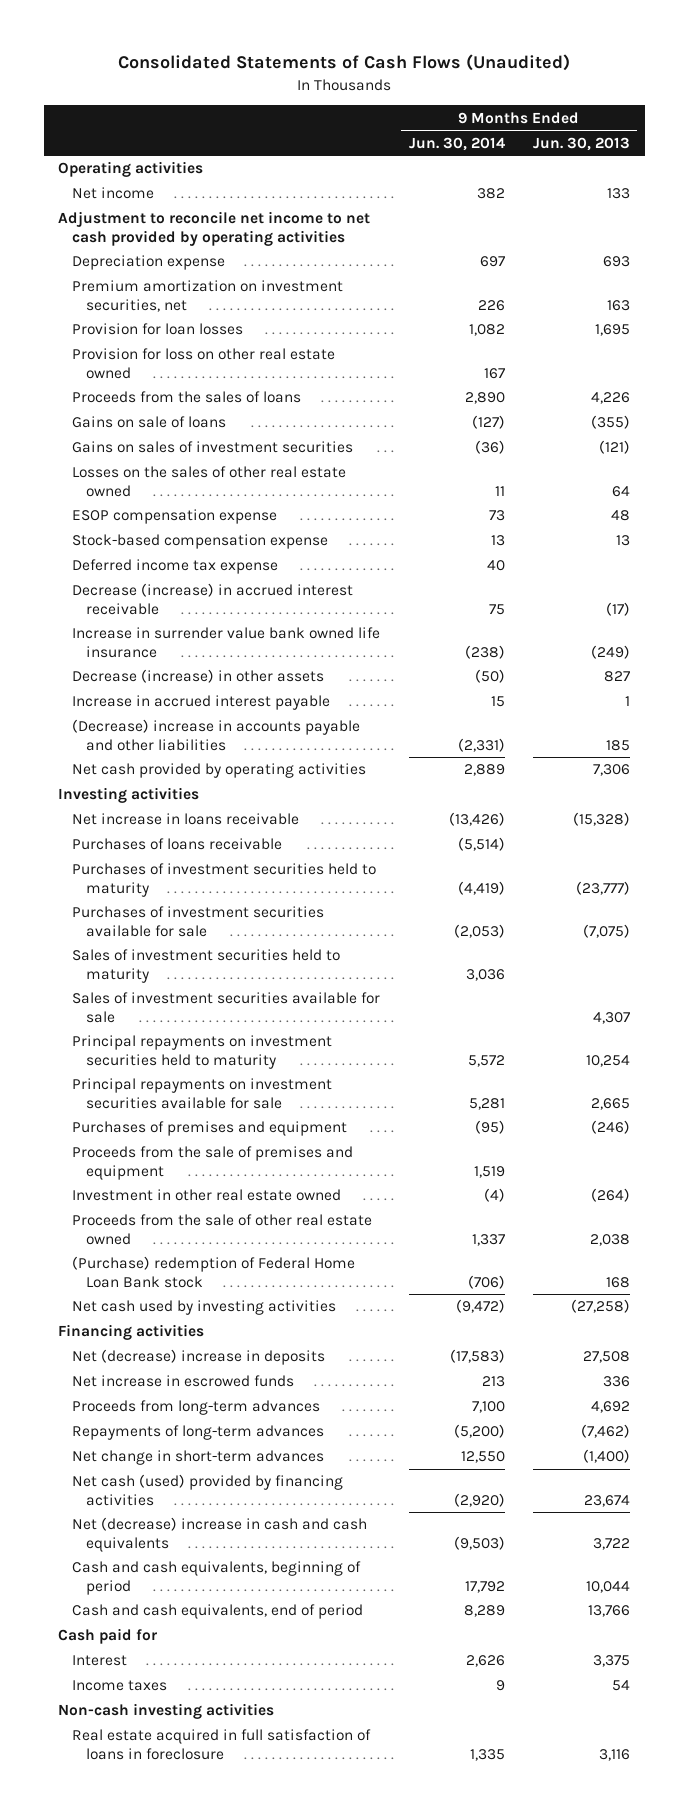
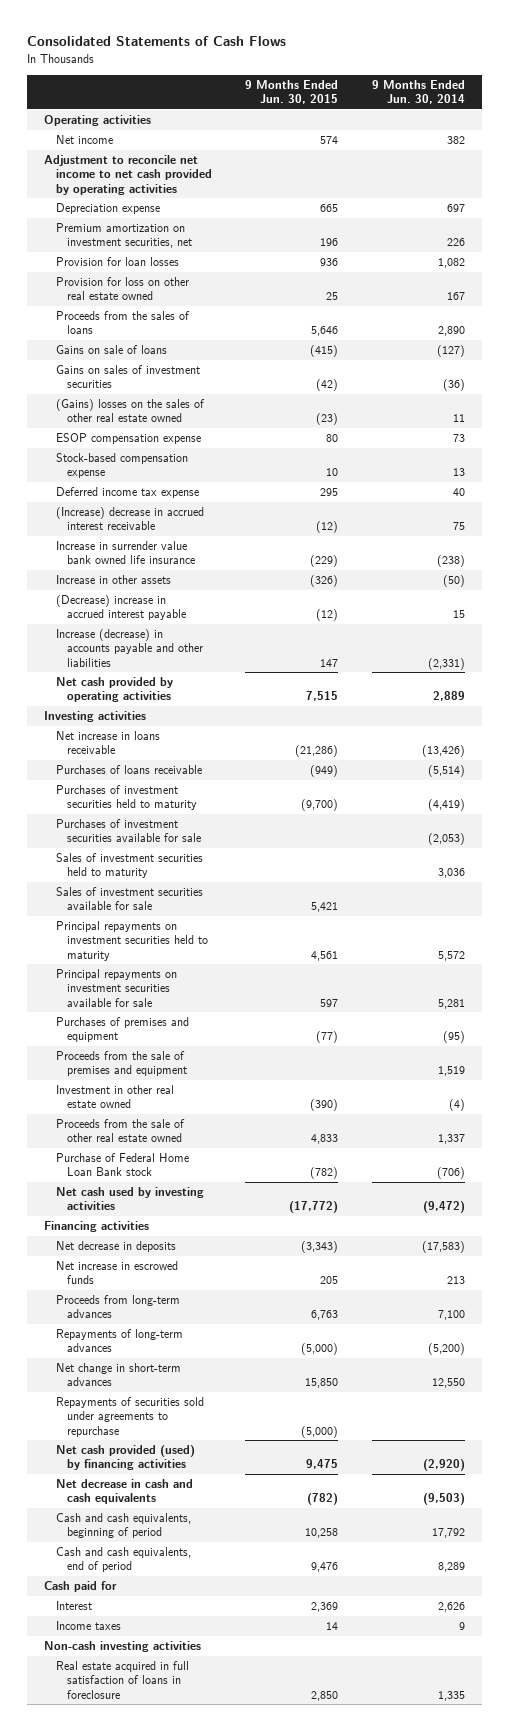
[118,54,571,72] Consolidated Statements of Cash Flows (Unaudited) -> [27,36,287,47] Consolidated Statements of Cash Flows
[533,136,631,151] Jun. 30, 2013 -> none
none -> [245,79,339,105] 9 Months Ended Jun. 30, 2015
[71,466,346,498] Losses on the sales of other real estate owned -> [55,399,205,423] (Gains) losses on the sales of other real estate owned
[71,583,353,616] Decrease (increase) in accrued interest receivable -> [55,507,204,531] (Increase) decrease in accrued interest receivable
[71,669,324,684] Decrease (increase) in other assets -> [55,575,171,585] Increase in other assets
[71,695,330,711] Increase in accrued interest payable -> [55,595,187,621] (Decrease) increase in accrued interest payable
[71,719,360,752] (Decrease) increase in accounts payable and other liabilities -> [55,629,204,667] Increase (decrease) in accounts payable and other liabilities
[71,1256,355,1289] (Purchase) redemption of Federal Home Loan Bank stock -> [55,1153,189,1177] Purchase of Federal Home Loan Bank stock
[71,1349,325,1366] Net (decrease) increase in deposits -> [55,1241,176,1253] Net decrease in deposits
none -> [55,1397,204,1437] Repayments of securities sold under agreements to repurchase
[71,1474,343,1507] Net cash (used) provided by financing activities -> [55,1445,195,1471] Net cash provided (used) by financing activities
[71,1517,367,1553] Net (decrease) increase in cash and cash equivalents -> [55,1479,193,1505] Net decrease in cash and cash equivalents

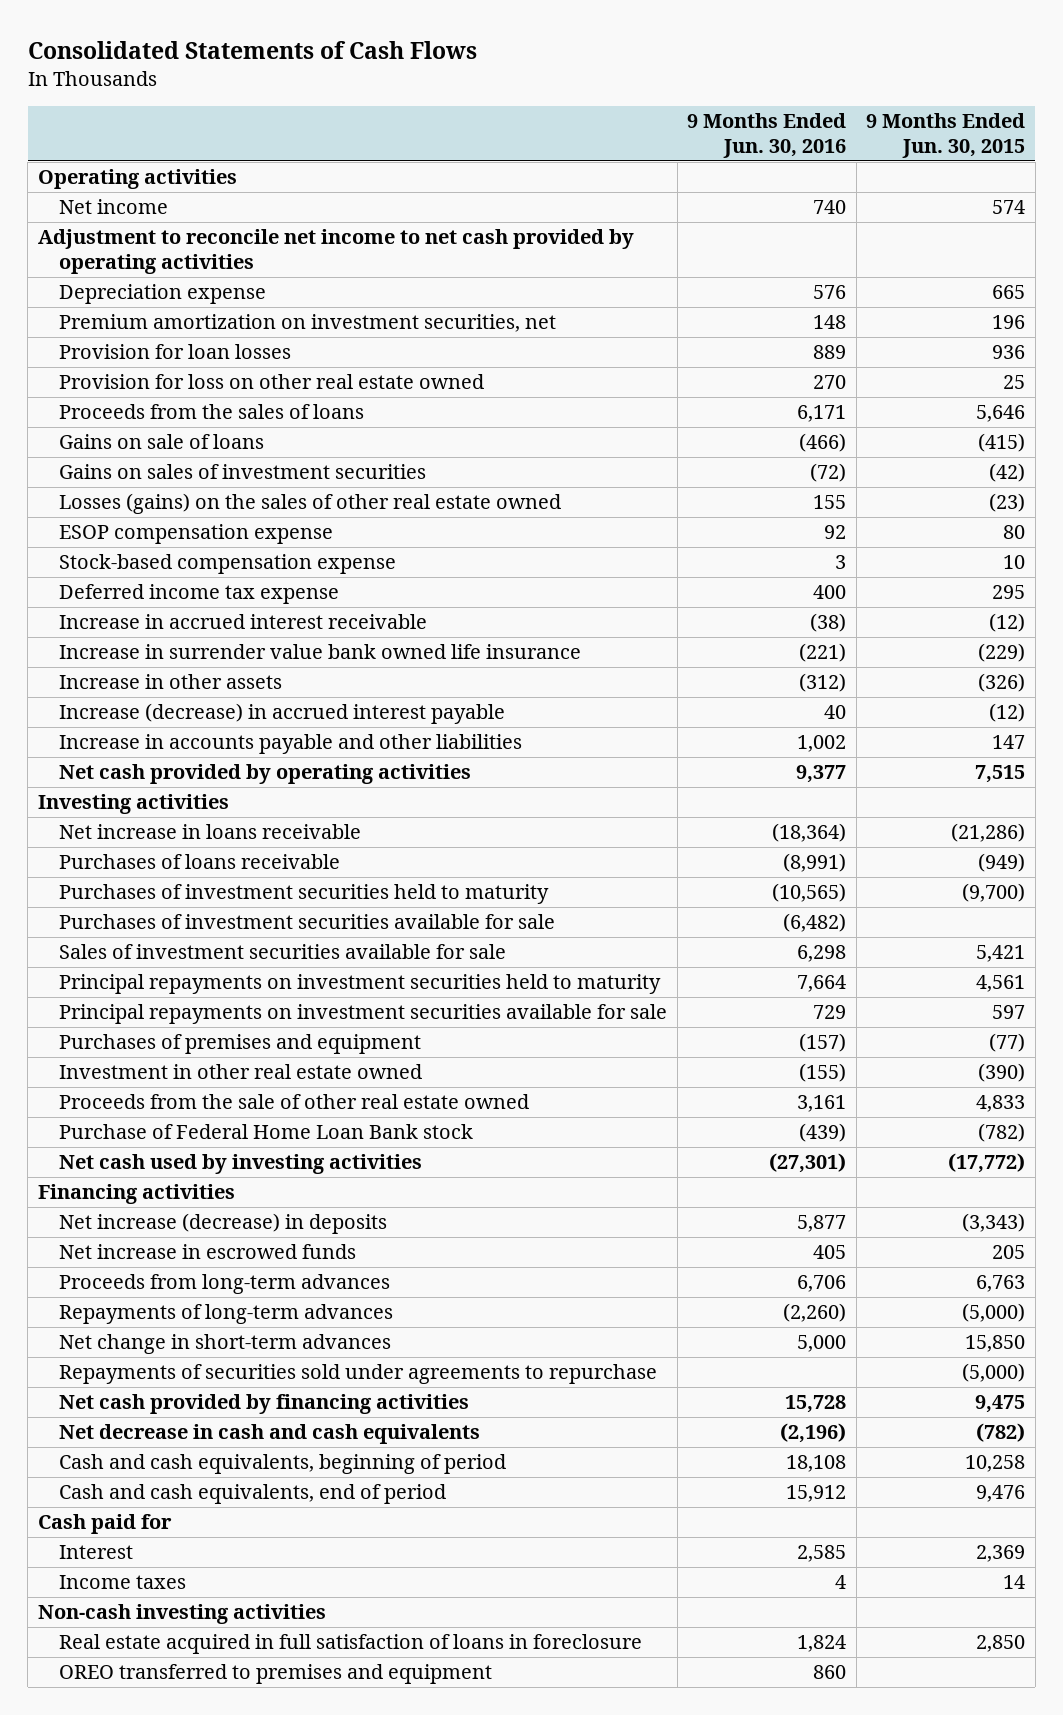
[372,79,466,105] 9 Months Ended Jun. 30, 2014 -> none
none -> [687,113,847,158] 9 Months Ended Jun. 30, 2016
[55,399,205,423] (Gains) losses on the sales of other real estate owned -> [58,493,561,515] Losses (gains) on the sales of other real estate owned
[55,507,204,531] (Increase) decrease in accrued interest receivable -> [58,614,427,630] Increase in accrued interest receivable
[55,595,187,621] (Decrease) increase in accrued interest payable -> [58,703,505,725] Increase (decrease) in accrued interest payable
[55,629,204,667] Increase (decrease) in accounts payable and other liabilities -> [58,734,522,755] Increase in accounts payable and other liabilities
[55,853,203,879] Sales of investment securities held to maturity -> none
[55,1051,188,1077] Proceeds from the sale of premises and equipment -> none
[55,1241,176,1253] Net decrease in deposits -> [58,1213,387,1235] Net increase (decrease) in deposits
[55,1445,195,1471] Net cash provided (used) by financing activities -> [58,1394,469,1415] Net cash provided by financing activities
none -> [58,1664,492,1685] OREO transferred to premises and equipment

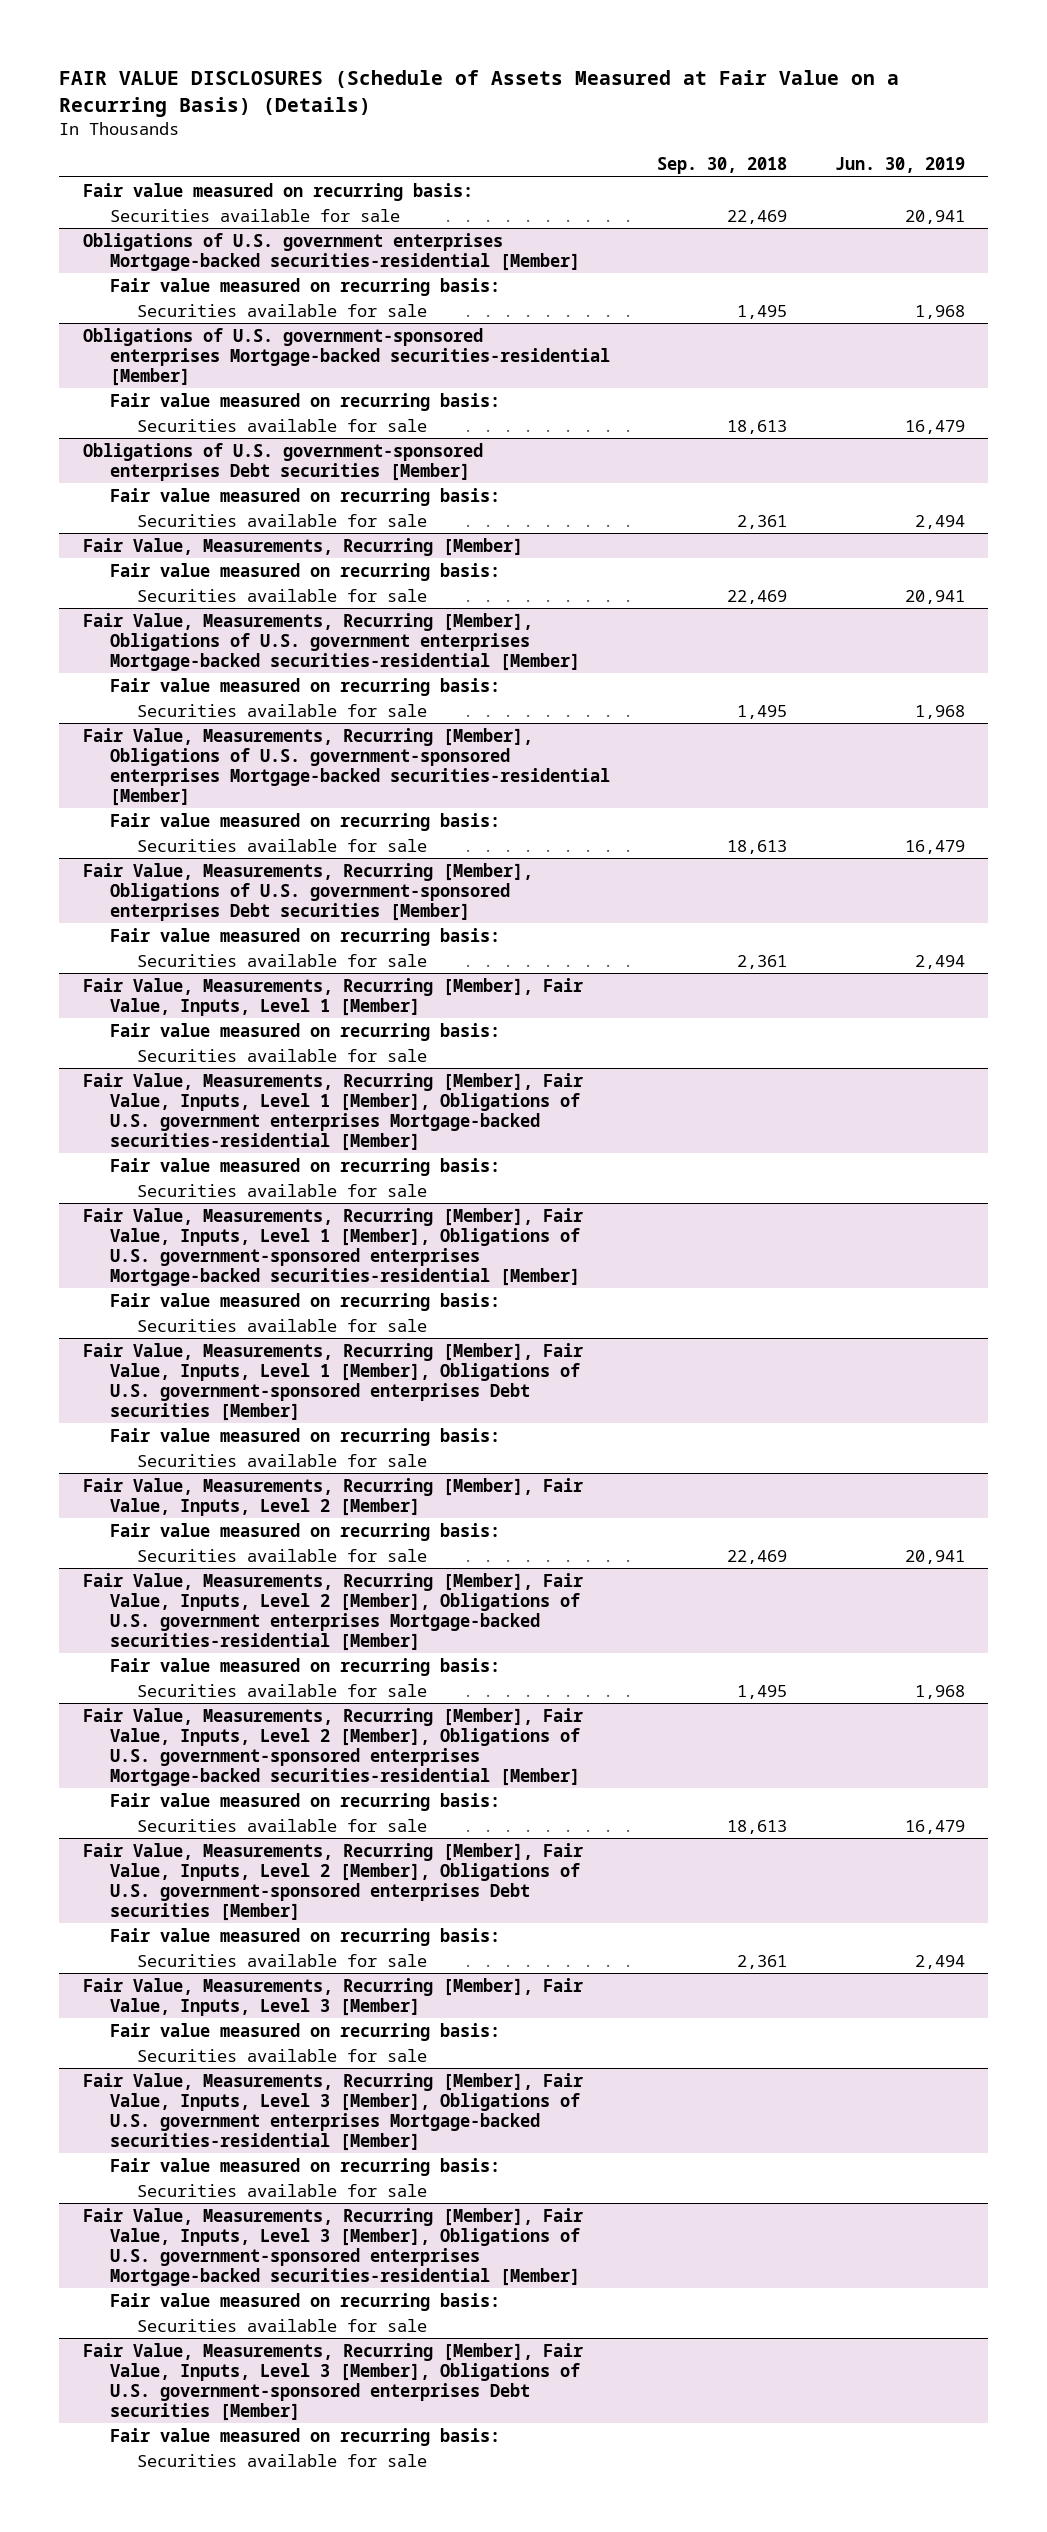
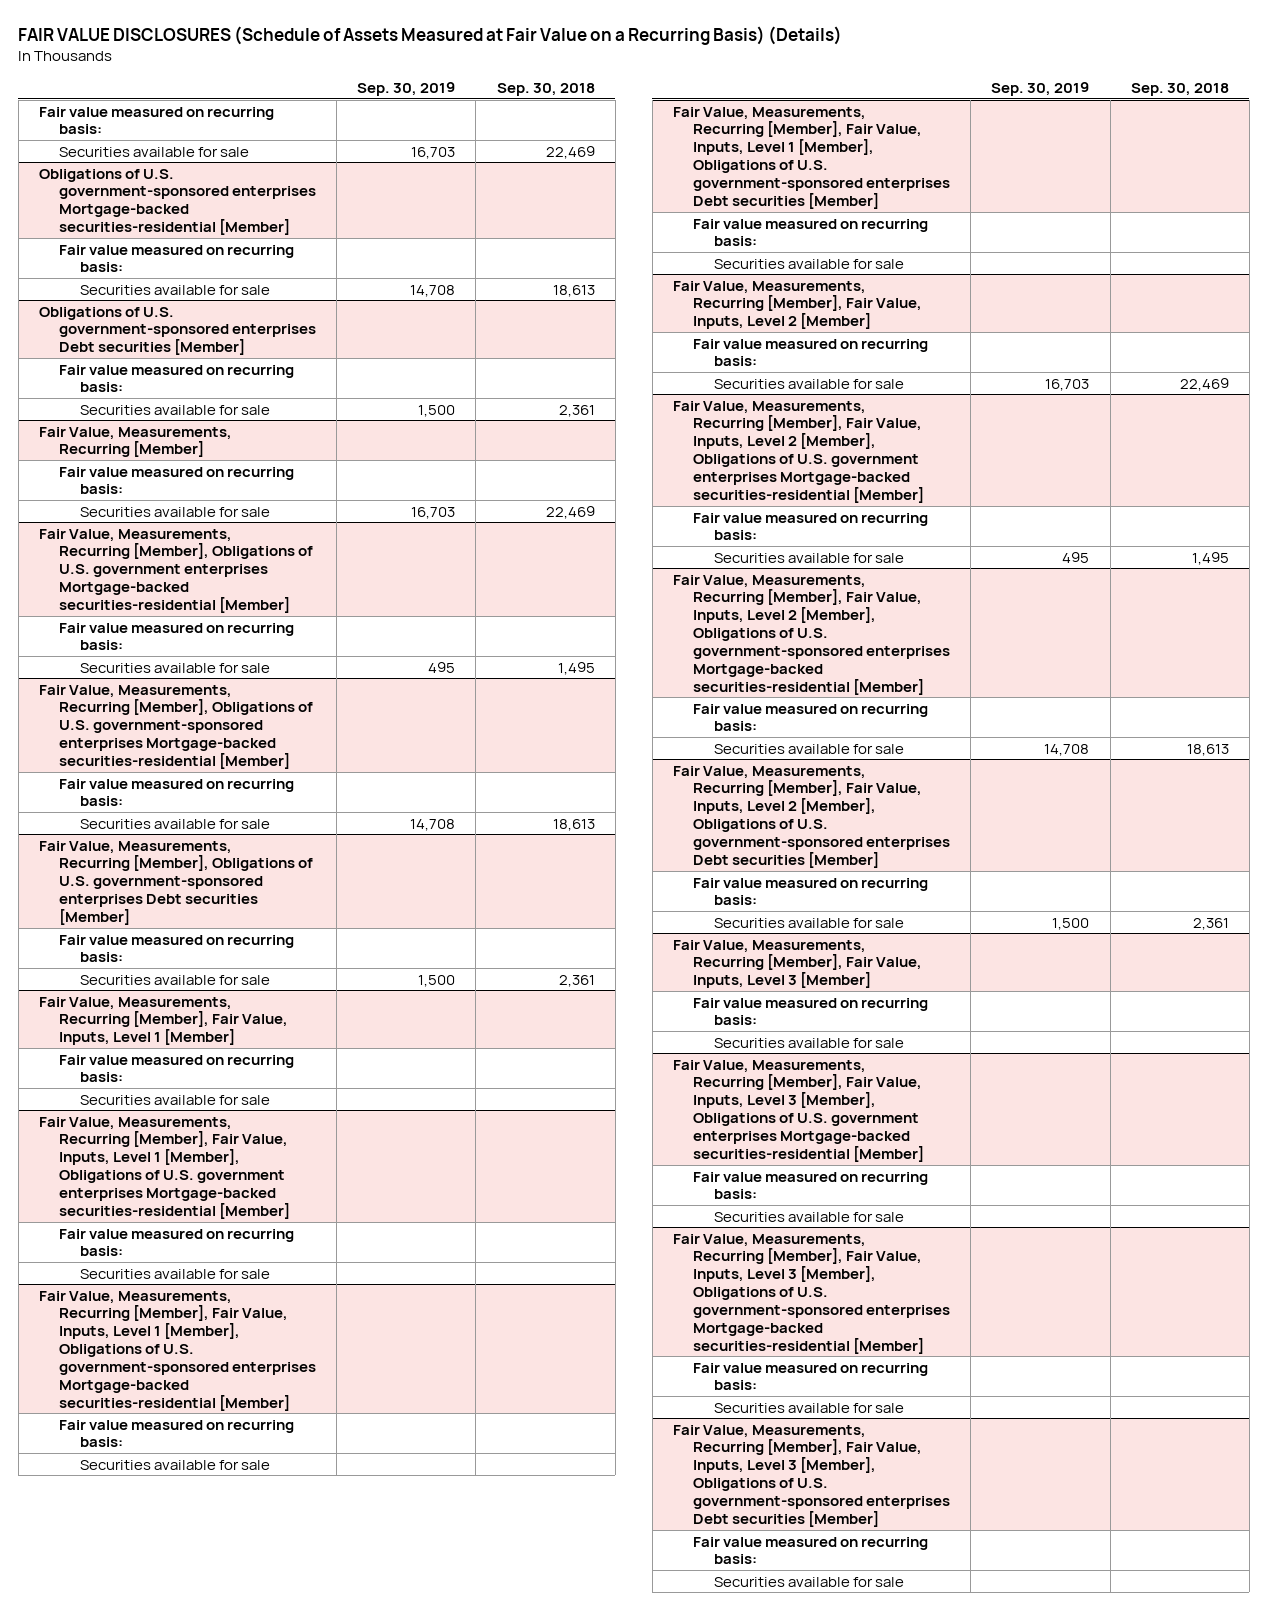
[834,157,965,174] Jun. 30, 2019 -> none
none -> [357,81,456,96] Sep. 30, 2019
[82,232,580,271] Obligations of U.S. government enterprises Mortgage-backed securities-residential [Member] -> none
[109,277,500,296] Fair value measured on recurring basis: -> none
[136,303,427,317] Securities available for sale -> none

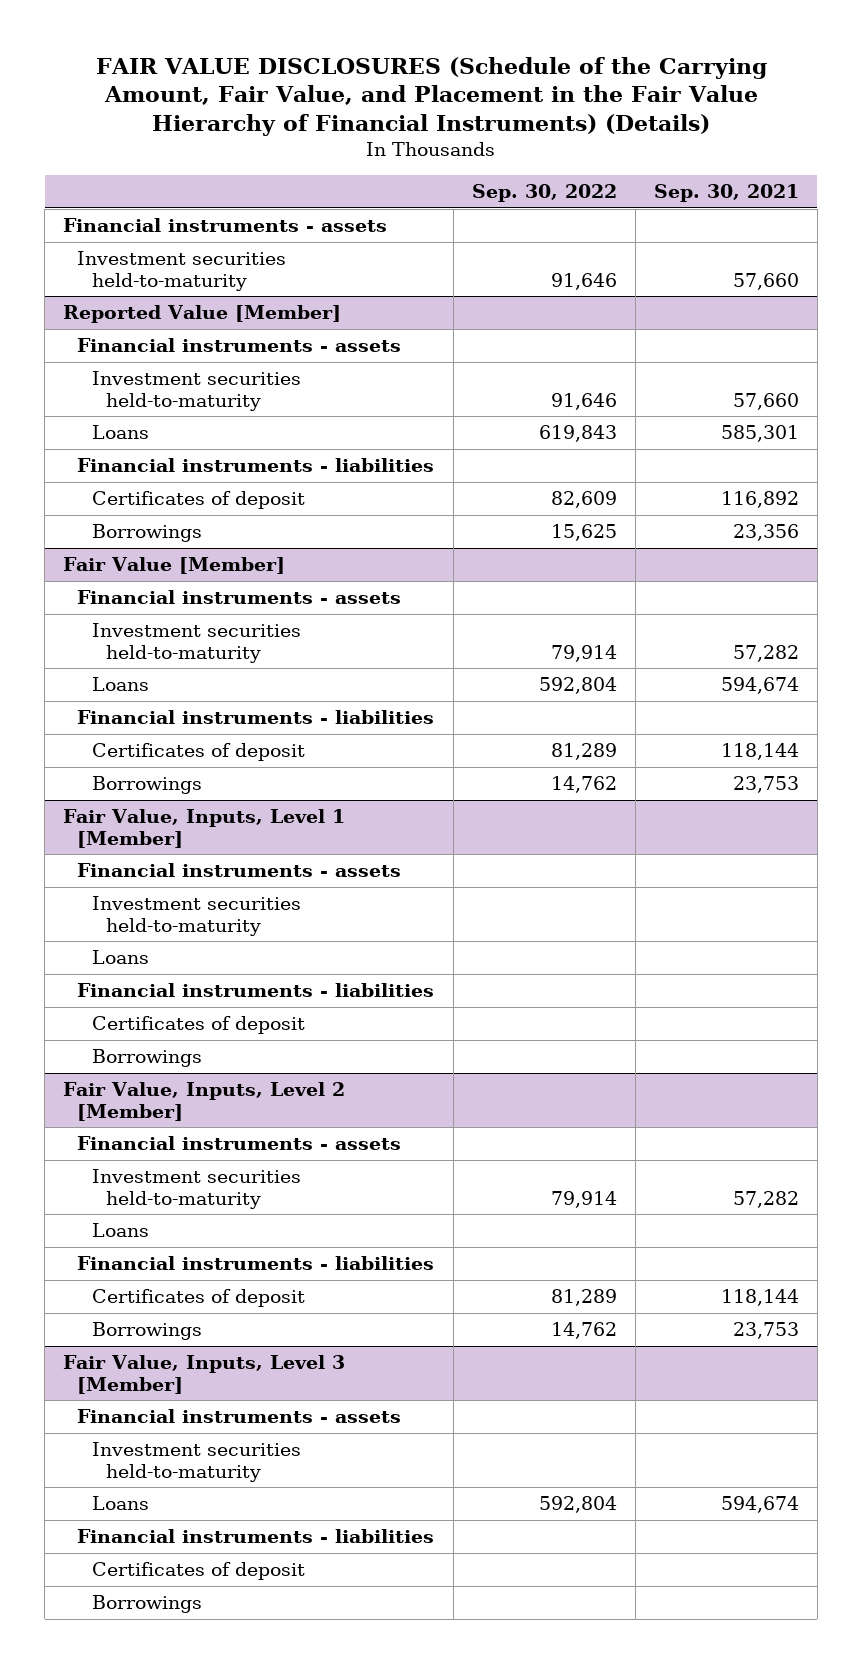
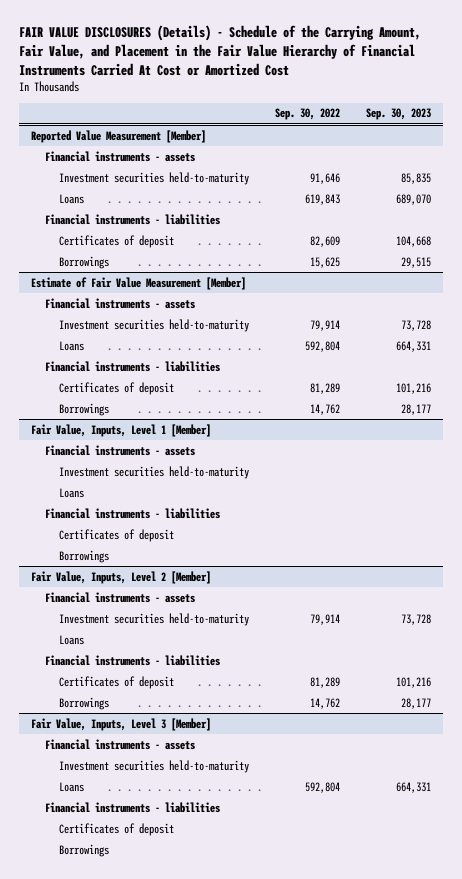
[96,56,768,137] FAIR VALUE DISCLOSURES (Schedule of the Carrying Amount, Fair Value, and Placement in the Fair Value Hierarchy of Financial Instruments) (Details) -> [18,25,421,76] FAIR VALUE DISCLOSURES (Details) - Schedule of the Carrying Amount, Fair Value, and Placement in the Fair Value Hierarchy of Financial Instruments Carried At Cost or Amortized Cost
[653,184,799,203] Sep. 30, 2021 -> none
none -> [365,108,431,121] Sep. 30, 2023
[63,218,388,233] Financial instruments - assets -> none
[77,251,287,291] Investment securities held-to-maturity -> none
[63,305,342,324] Reported Value [Member] -> [31,129,207,143] Reported Value Measurement [Member]
[63,557,286,575] Fair Value [Member] -> [31,276,247,290] Estimate of Fair Value Measurement [Member]

